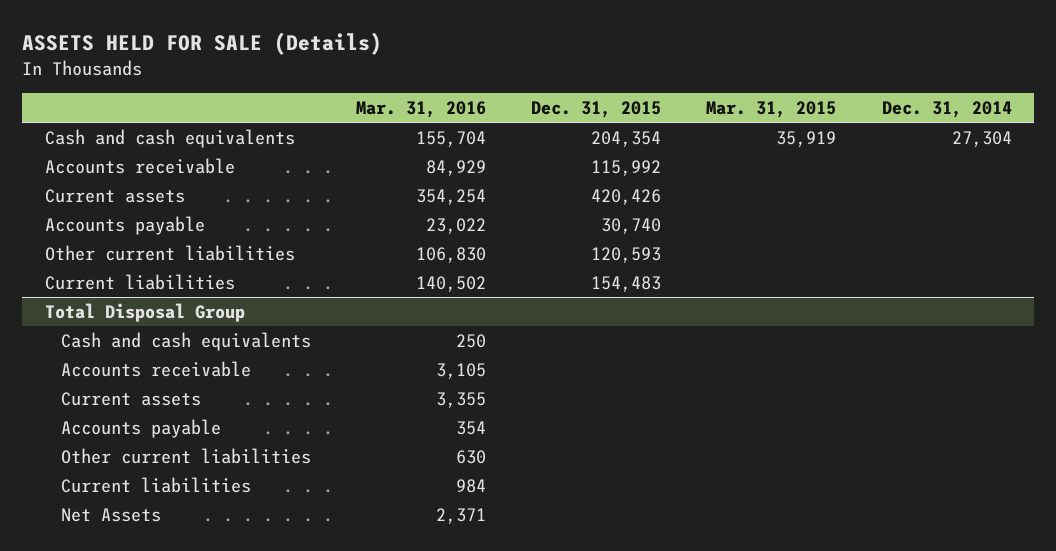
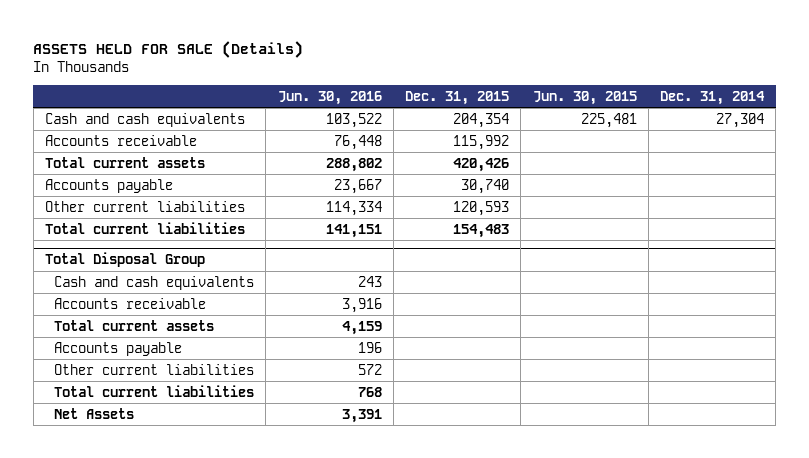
[355,100,486,118] Mar. 31, 2016 -> none
[706,100,837,118] Mar. 31, 2015 -> none
none -> [277,90,382,105] Jun. 30, 2016
none -> [532,90,637,105] Jun. 30, 2015
[44,188,185,203] Current assets -> [44,156,205,168] Total current assets
[44,273,235,290] Current liabilities -> [44,221,245,234] Total current liabilities
[60,391,201,406] Current assets -> [54,319,215,331] Total current assets
[60,476,251,493] Current liabilities -> [54,384,255,397] Total current liabilities

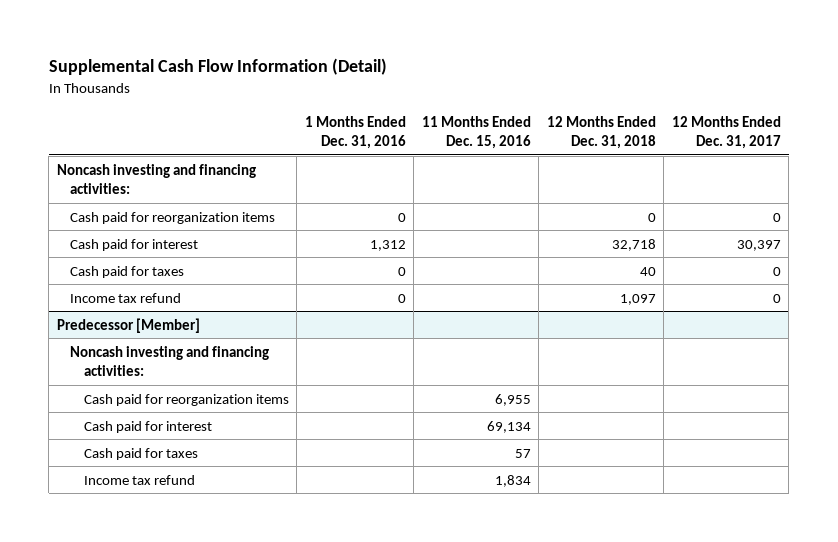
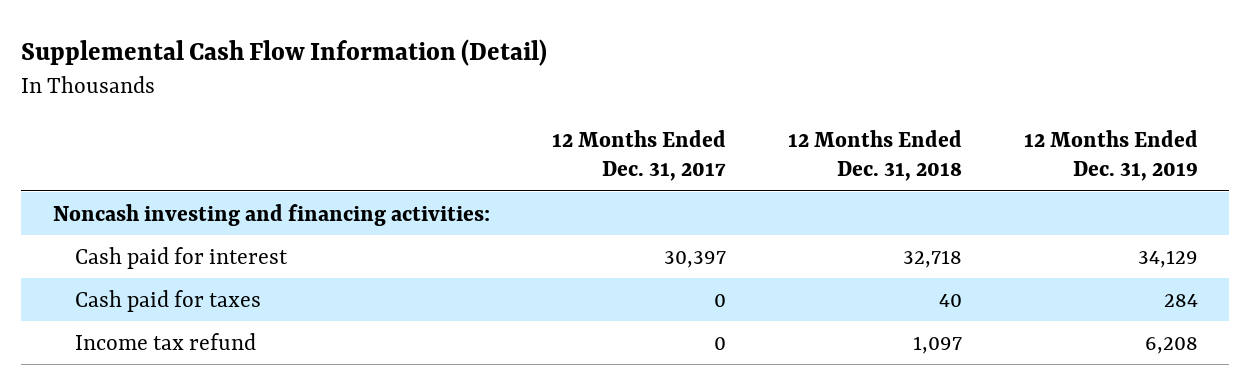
[304,115,406,150] 1 Months Ended Dec. 31, 2016 -> none
[421,115,531,150] 11 Months Ended Dec. 15, 2016 -> none
none -> [1024,129,1199,182] 12 Months Ended Dec. 31, 2019
[70,211,276,224] Cash paid for reorganization items -> none
[56,317,200,333] Predecessor [Member] -> none
[70,345,270,377] Noncash investing and financing activities: -> none
[83,393,289,406] Cash paid for reorganization items -> none
[83,420,212,433] Cash paid for interest -> none
[83,447,198,460] Cash paid for taxes -> none
[83,474,195,485] Income tax refund -> none

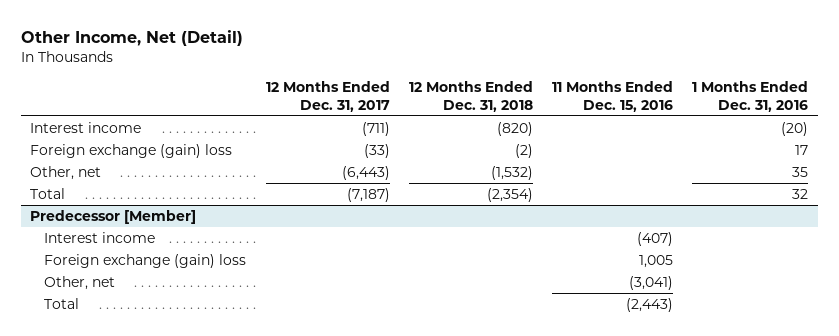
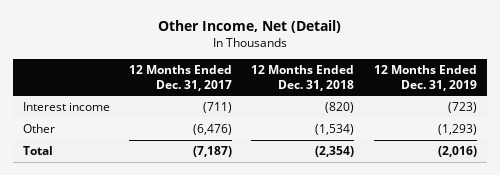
[552,80,674,112] 11 Months Ended Dec. 15, 2016 -> none
[692,80,809,112] 1 Months Ended Dec. 31, 2016 -> none
none -> [373,64,477,91] 12 Months Ended Dec. 31, 2019
[30,143,233,158] Foreign exchange (gain) loss -> none
[30,165,102,180] Other, net -> [22,123,55,133] Other
[341,165,390,180] (6,443) -> [193,123,233,135] (6,476)
[490,165,533,180] (1,532) -> [315,123,355,135] (1,534)
[30,209,197,224] Predecessor [Member] -> none
[44,231,156,243] Interest income -> none
[44,253,247,268] Foreign exchange (gain) loss -> none
[44,275,116,290] Other, net -> none
[44,297,80,309] Total -> none

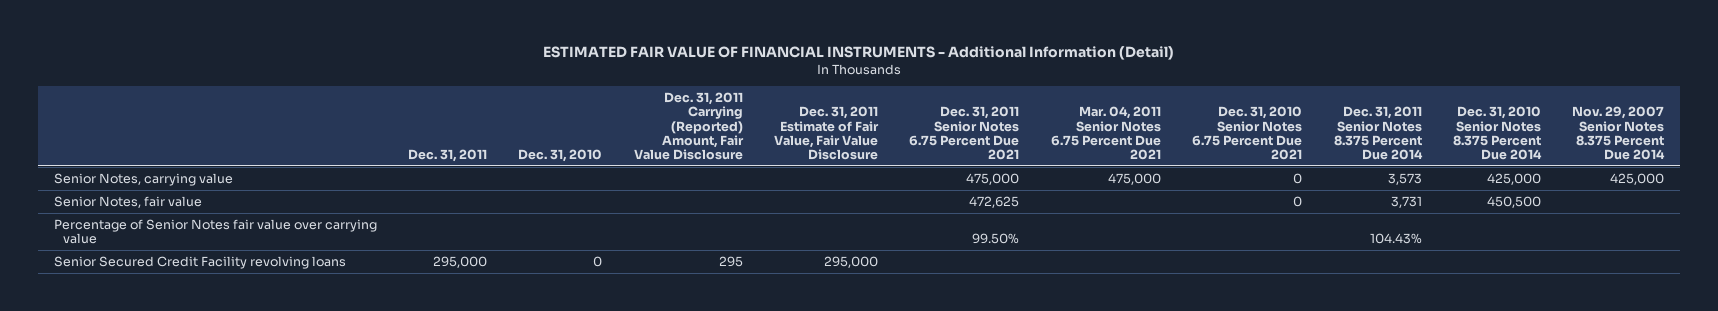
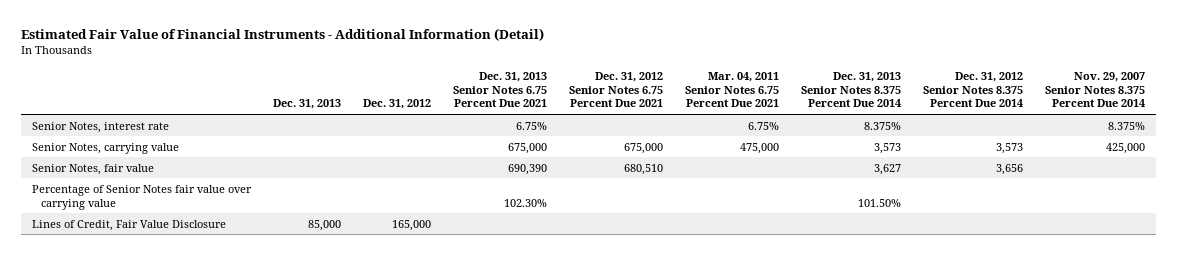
[542,46,1174,61] ESTIMATED FAIR VALUE OF FINANCIAL INSTRUMENTS - Additional Information (Detail) -> [21,27,545,41] Estimated Fair Value of Financial Instruments - Additional Information (Detail)
[408,149,488,163] Dec. 31, 2011 -> none
[518,149,603,163] Dec. 31, 2010 -> none
[633,92,744,161] Dec. 31, 2011 Carrying (Reported) Amount, Fair Value Disclosure -> none
[774,106,880,161] Dec. 31, 2011 Estimate of Fair Value, Fair Value Disclosure -> none
[909,106,1020,161] Dec. 31, 2011 Senior Notes 6.75 Percent Due 2021 -> none
[1192,106,1303,161] Dec. 31, 2010 Senior Notes 6.75 Percent Due 2021 -> none
[1333,106,1423,161] Dec. 31, 2011 Senior Notes 8.375 Percent Due 2014 -> none
[1452,106,1542,161] Dec. 31, 2010 Senior Notes 8.375 Percent Due 2014 -> none
none -> [273,99,342,110] Dec. 31, 2013
none -> [363,99,432,110] Dec. 31, 2012
none -> [453,71,548,108] Dec. 31, 2013 Senior Notes 6.75 Percent Due 2021
none -> [569,71,664,108] Dec. 31, 2012 Senior Notes 6.75 Percent Due 2021
none -> [801,71,902,108] Dec. 31, 2013 Senior Notes 8.375 Percent Due 2014
none -> [923,71,1024,108] Dec. 31, 2012 Senior Notes 8.375 Percent Due 2014
none -> [32,121,170,133] Senior Notes, interest rate
[53,255,346,269] Senior Secured Credit Facility revolving loans -> none
none -> [32,219,227,231] Lines of Credit, Fair Value Disclosure

